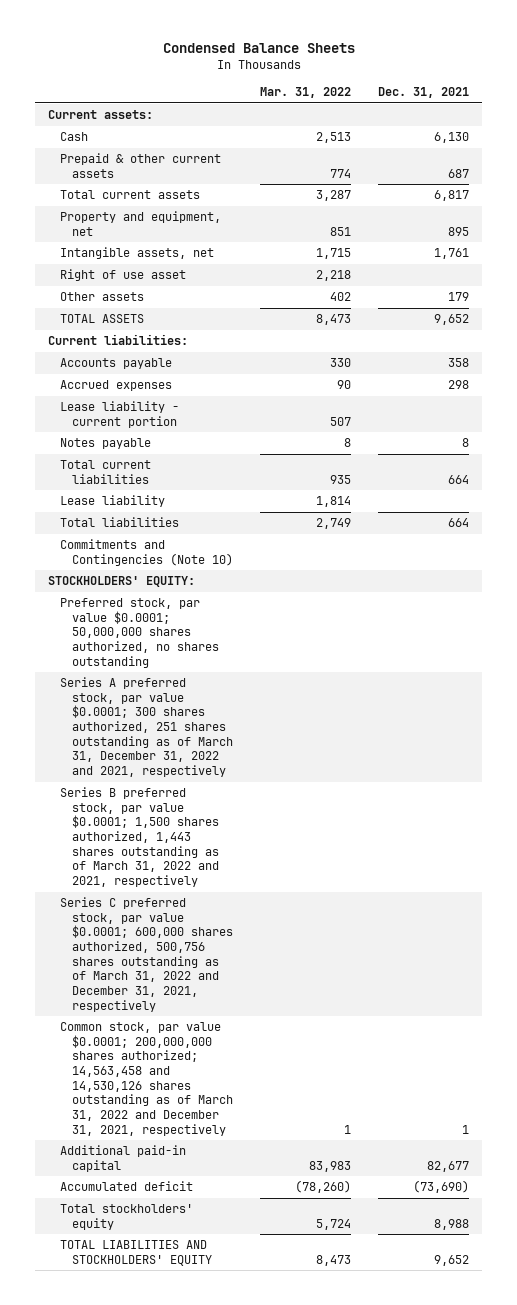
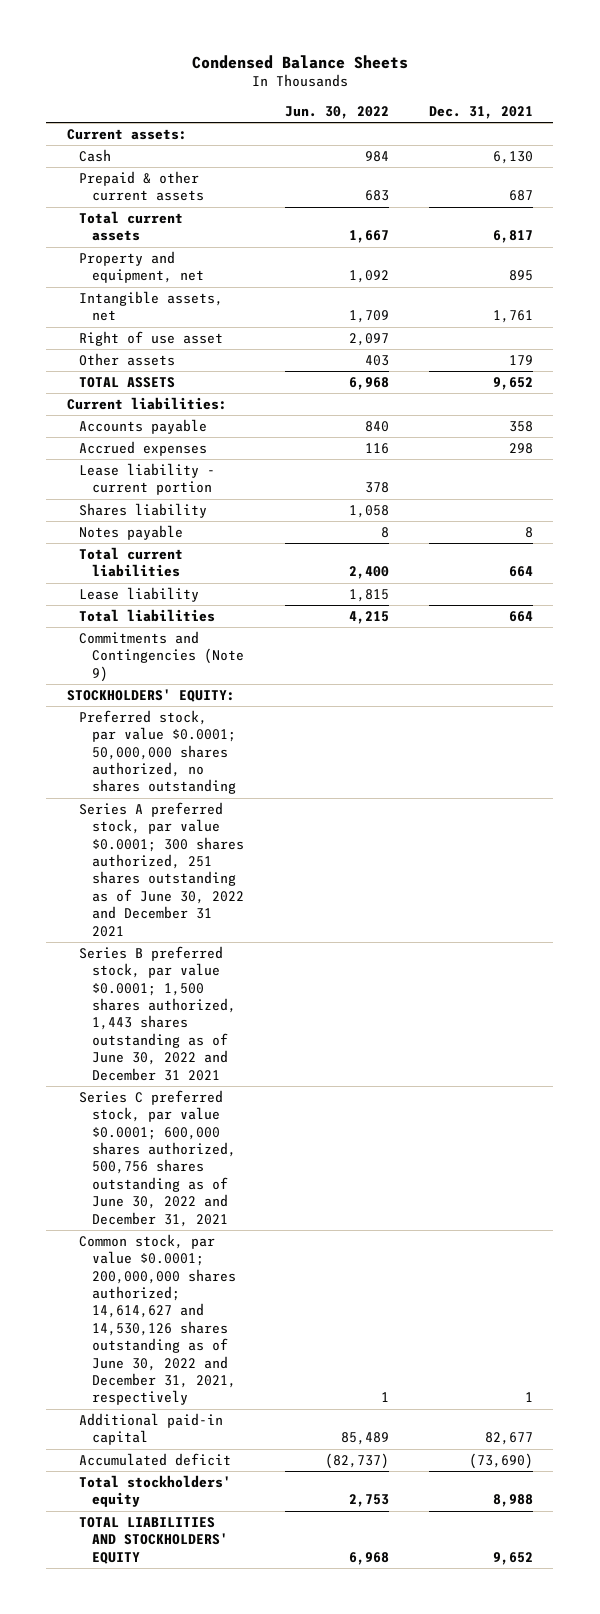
[259,87,351,99] Mar. 31, 2022 -> none
none -> [284,106,389,120] Jun. 30, 2022
none -> [79,502,208,518] Shares liability
[60,539,233,566] Commitments and Contingencies (Note 10) -> [79,630,245,682] Commitments and Contingencies (Note 9)
[60,677,233,778] Series A preferred stock, par value $0.0001; 300 shares authorized, 251 shares outstanding as of March 31, December 31, 2022 and 2021, respectively -> [79,801,245,937] Series A preferred stock, par value $0.0001; 300 shares authorized, 251 shares outstanding as of June 30, 2022 and December 31 2021
[60,787,219,888] Series B preferred stock, par value $0.0001; 1,500 shares authorized, 1,443 shares outstanding as of March 31, 2022 and 2021, respectively -> [79,945,237,1081] Series B preferred stock, par value $0.0001; 1,500 shares authorized, 1,443 shares outstanding as of June 30, 2022 and December 31 2021
[60,897,233,1012] Series C preferred stock, par value $0.0001; 600,000 shares authorized, 500,756 shares outstanding as of March 31, 2022 and December 31, 2021, respectively -> [79,1089,237,1227] Series C preferred stock, par value $0.0001; 600,000 shares authorized, 500,756 shares outstanding as of June 30, 2022 and December 31, 2021
[60,1022,233,1136] Common stock, par value $0.0001; 200,000,000 shares authorized; 14,563,458 and 14,530,126 shares outstanding as of March 31, 2022 and December 31, 2021, respectively -> [79,1233,237,1406] Common stock, par value $0.0001; 200,000,000 shares authorized; 14,614,627 and 14,530,126 shares outstanding as of June 30, 2022 and December 31, 2021, respectively

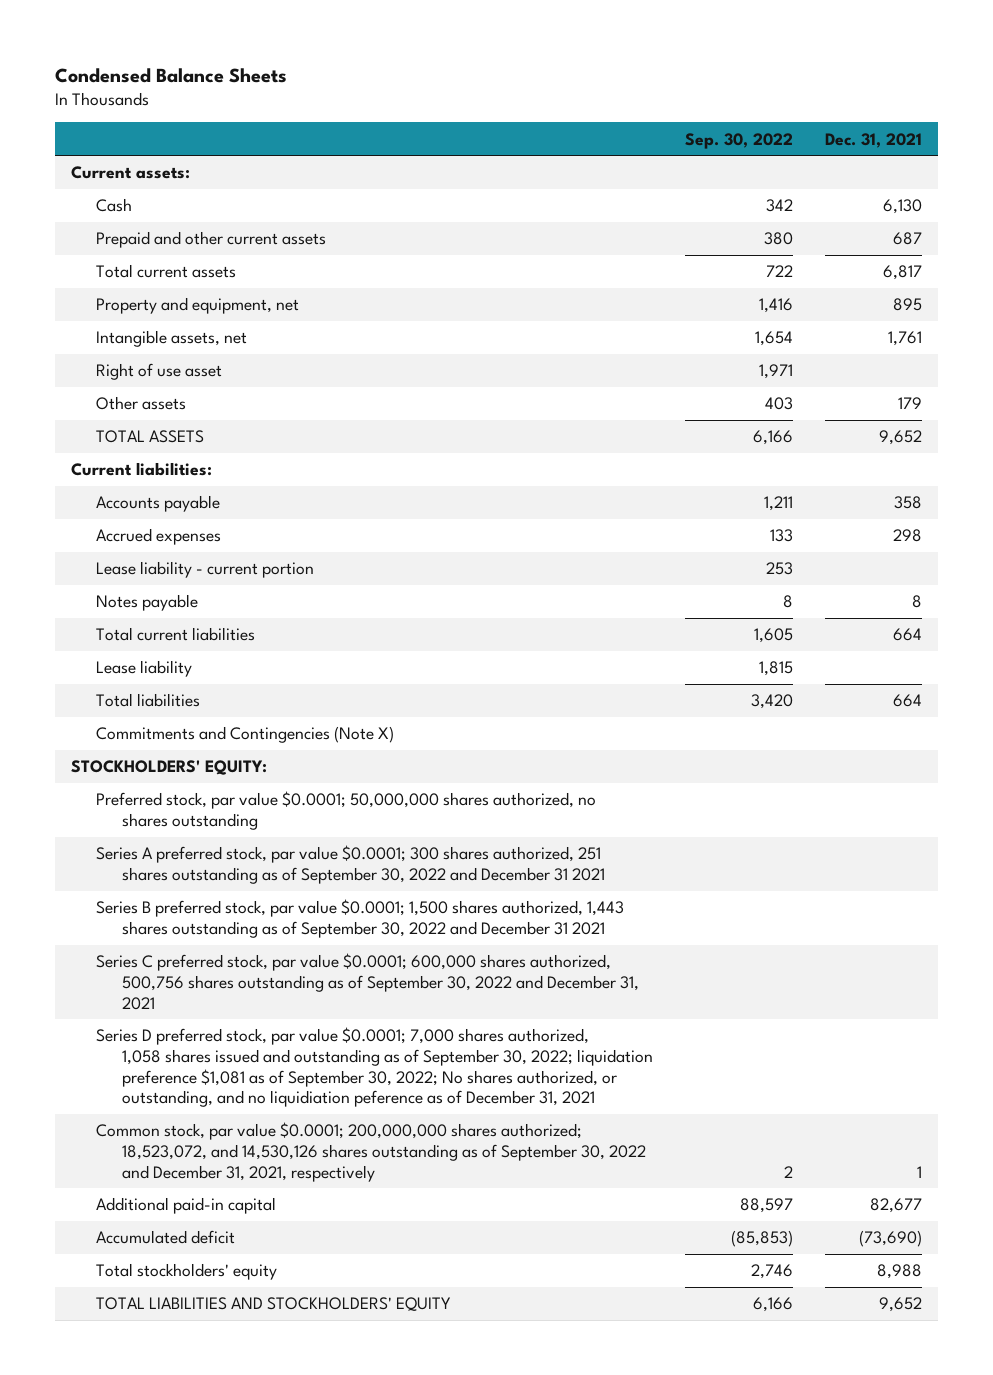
[284,106,389,120] Jun. 30, 2022 -> none
none -> [684,132,793,149] Sep. 30, 2022
[79,170,205,202] Prepaid & other current assets -> [96,231,327,249] Prepaid and other current assets
[79,502,208,518] Shares liability -> none
[79,630,245,682] Commitments and Contingencies (Note 9) -> [96,726,395,744] Commitments and Contingencies (Note X)
[79,801,245,937] Series A preferred stock, par value $0.0001; 300 shares authorized, 251 shares outstanding as of June 30, 2022 and December 31 2021 -> [96,845,605,884] Series A preferred stock, par value $0.0001; 300 shares authorized, 251 shares outstanding as of September 30, 2022 and December 31 2021
[79,945,237,1081] Series B preferred stock, par value $0.0001; 1,500 shares authorized, 1,443 shares outstanding as of June 30, 2022 and December 31 2021 -> [96,899,625,938] Series B preferred stock, par value $0.0001; 1,500 shares authorized, 1,443 shares outstanding as of September 30, 2022 and December 31 2021
[79,1089,237,1227] Series C preferred stock, par value $0.0001; 600,000 shares authorized, 500,756 shares outstanding as of June 30, 2022 and December 31, 2021 -> [96,953,639,1010] Series C preferred stock, par value $0.0001; 600,000 shares authorized, 500,756 shares outstanding as of September 30, 2022 and December 31, 2021
none -> [96,1027,653,1108] Series D preferred stock, par value $0.0001; 7,000 shares authorized, 1,058 shares issued and outstanding as of September 30, 2022; liquidation preference $1,081 as of September 30, 2022; No shares authorized, or outstanding, and no liquidiation peference as of December 31, 2021
[79,1233,237,1406] Common stock, par value $0.0001; 200,000,000 shares authorized; 14,614,627 and 14,530,126 shares outstanding as of June 30, 2022 and December 31, 2021, respectively -> [96,1122,646,1182] Common stock, par value $0.0001; 200,000,000 shares authorized; 18,523,072, and 14,530,126 shares outstanding as of September 30, 2022 and December 31, 2021, respectively

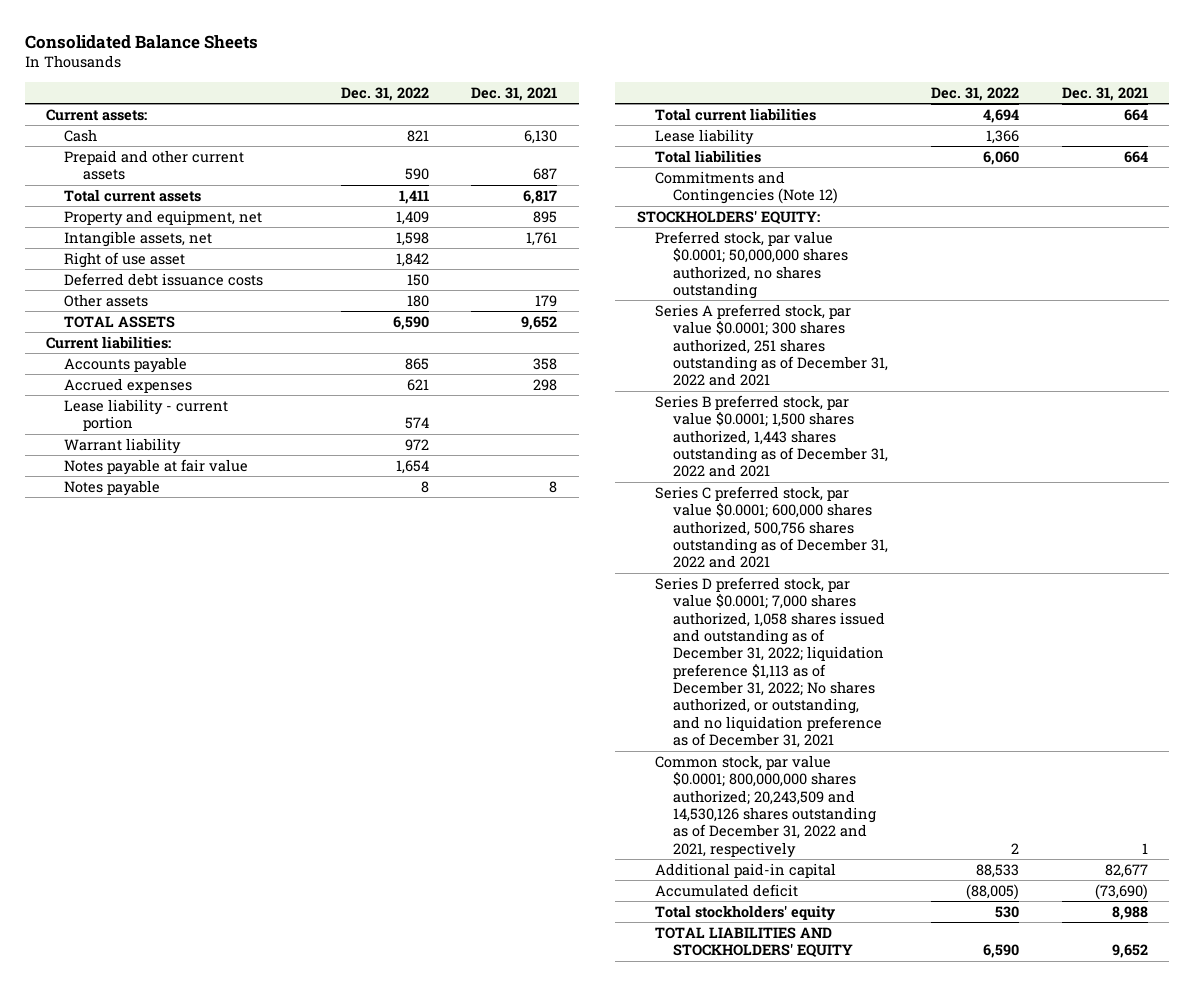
[54,67,287,83] Condensed Balance Sheets -> [24,34,258,49] Consolidated Balance Sheets
[684,132,793,149] Sep. 30, 2022 -> none
none -> [340,86,429,101] Dec. 31, 2022
none -> [64,272,264,286] Deferred debt issuance costs
none -> [64,437,182,454] Warrant liability
none -> [64,458,249,475] Notes payable at fair value
[96,726,395,744] Commitments and Contingencies (Note X) -> [655,170,839,205] Commitments and Contingencies (Note 12)
[96,845,605,884] Series A preferred stock, par value $0.0001; 300 shares authorized, 251 shares outstanding as of September 30, 2022 and December 31 2021 -> [655,303,889,387] Series A preferred stock, par value $0.0001; 300 shares authorized, 251 shares outstanding as of December 31, 2022 and 2021
[96,899,625,938] Series B preferred stock, par value $0.0001; 1,500 shares authorized, 1,443 shares outstanding as of September 30, 2022 and December 31 2021 -> [655,394,889,478] Series B preferred stock, par value $0.0001; 1,500 shares authorized, 1,443 shares outstanding as of December 31, 2022 and 2021
[96,953,639,1010] Series C preferred stock, par value $0.0001; 600,000 shares authorized, 500,756 shares outstanding as of September 30, 2022 and December 31, 2021 -> [655,485,889,569] Series C preferred stock, par value $0.0001; 600,000 shares authorized, 500,756 shares outstanding as of December 31, 2022 and 2021
[96,1027,653,1108] Series D preferred stock, par value $0.0001; 7,000 shares authorized, 1,058 shares issued and outstanding as of September 30, 2022; liquidation preference $1,081 as of September 30, 2022; No shares authorized, or outstanding, and no liquidiation peference as of December 31, 2021 -> [655,576,886,749] Series D preferred stock, par value $0.0001; 7,000 shares authorized, 1,058 shares issued and outstanding as of December 31, 2022; liquidation preference $1,113 as of December 31, 2022; No shares authorized, or outstanding, and no liquidation preference as of December 31, 2021
[96,1122,646,1182] Common stock, par value $0.0001; 200,000,000 shares authorized; 18,523,072, and 14,530,126 shares outstanding as of September 30, 2022 and December 31, 2021, respectively -> [655,754,877,858] Common stock, par value $0.0001; 800,000,000 shares authorized; 20,243,509 and 14,530,126 shares outstanding as of December 31, 2022 and 2021, respectively

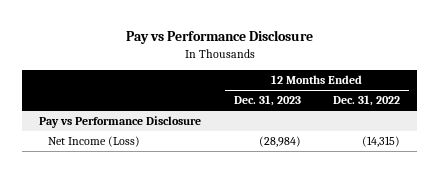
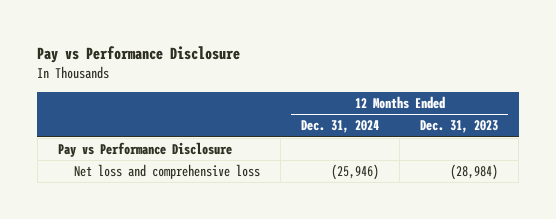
[333,95,401,107] Dec. 31, 2022 -> none
none -> [301,120,380,134] Dec. 31, 2024
[48,136,141,148] Net Income (Loss) -> [74,163,261,179] Net loss and comprehensive loss

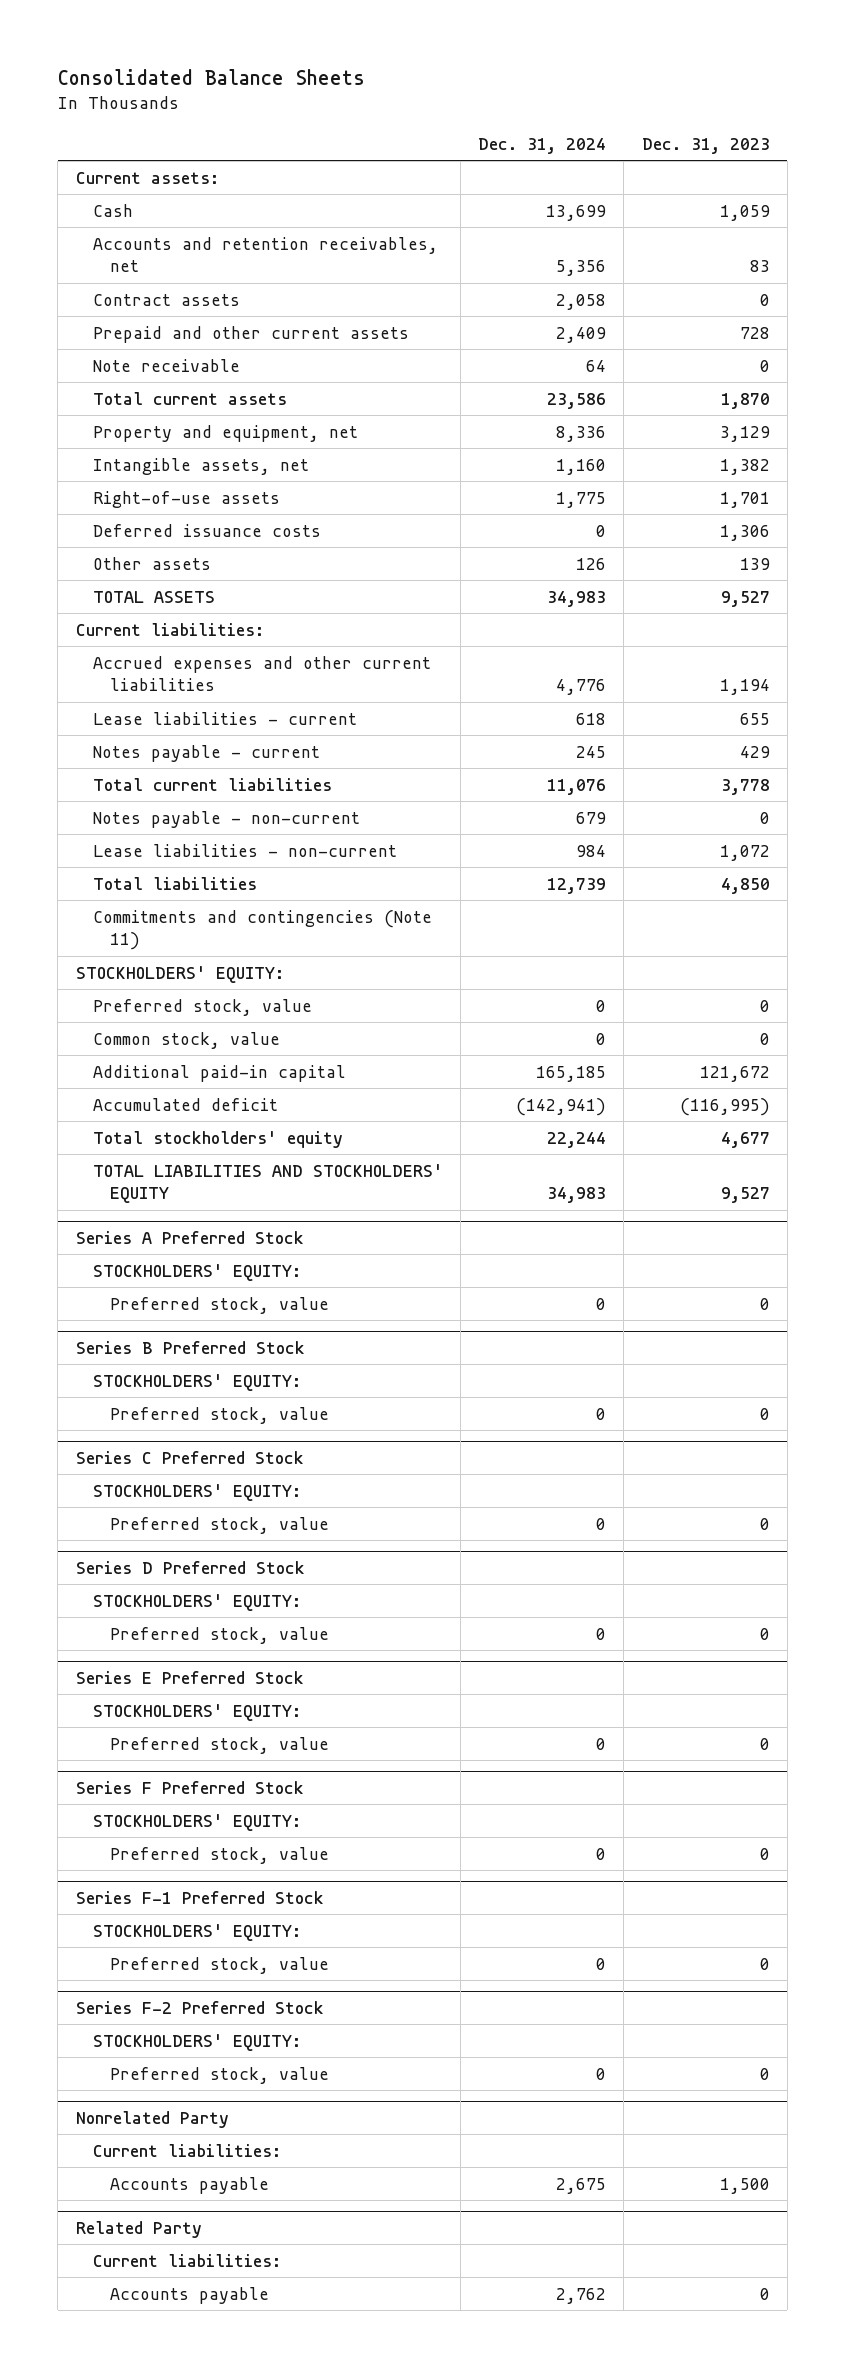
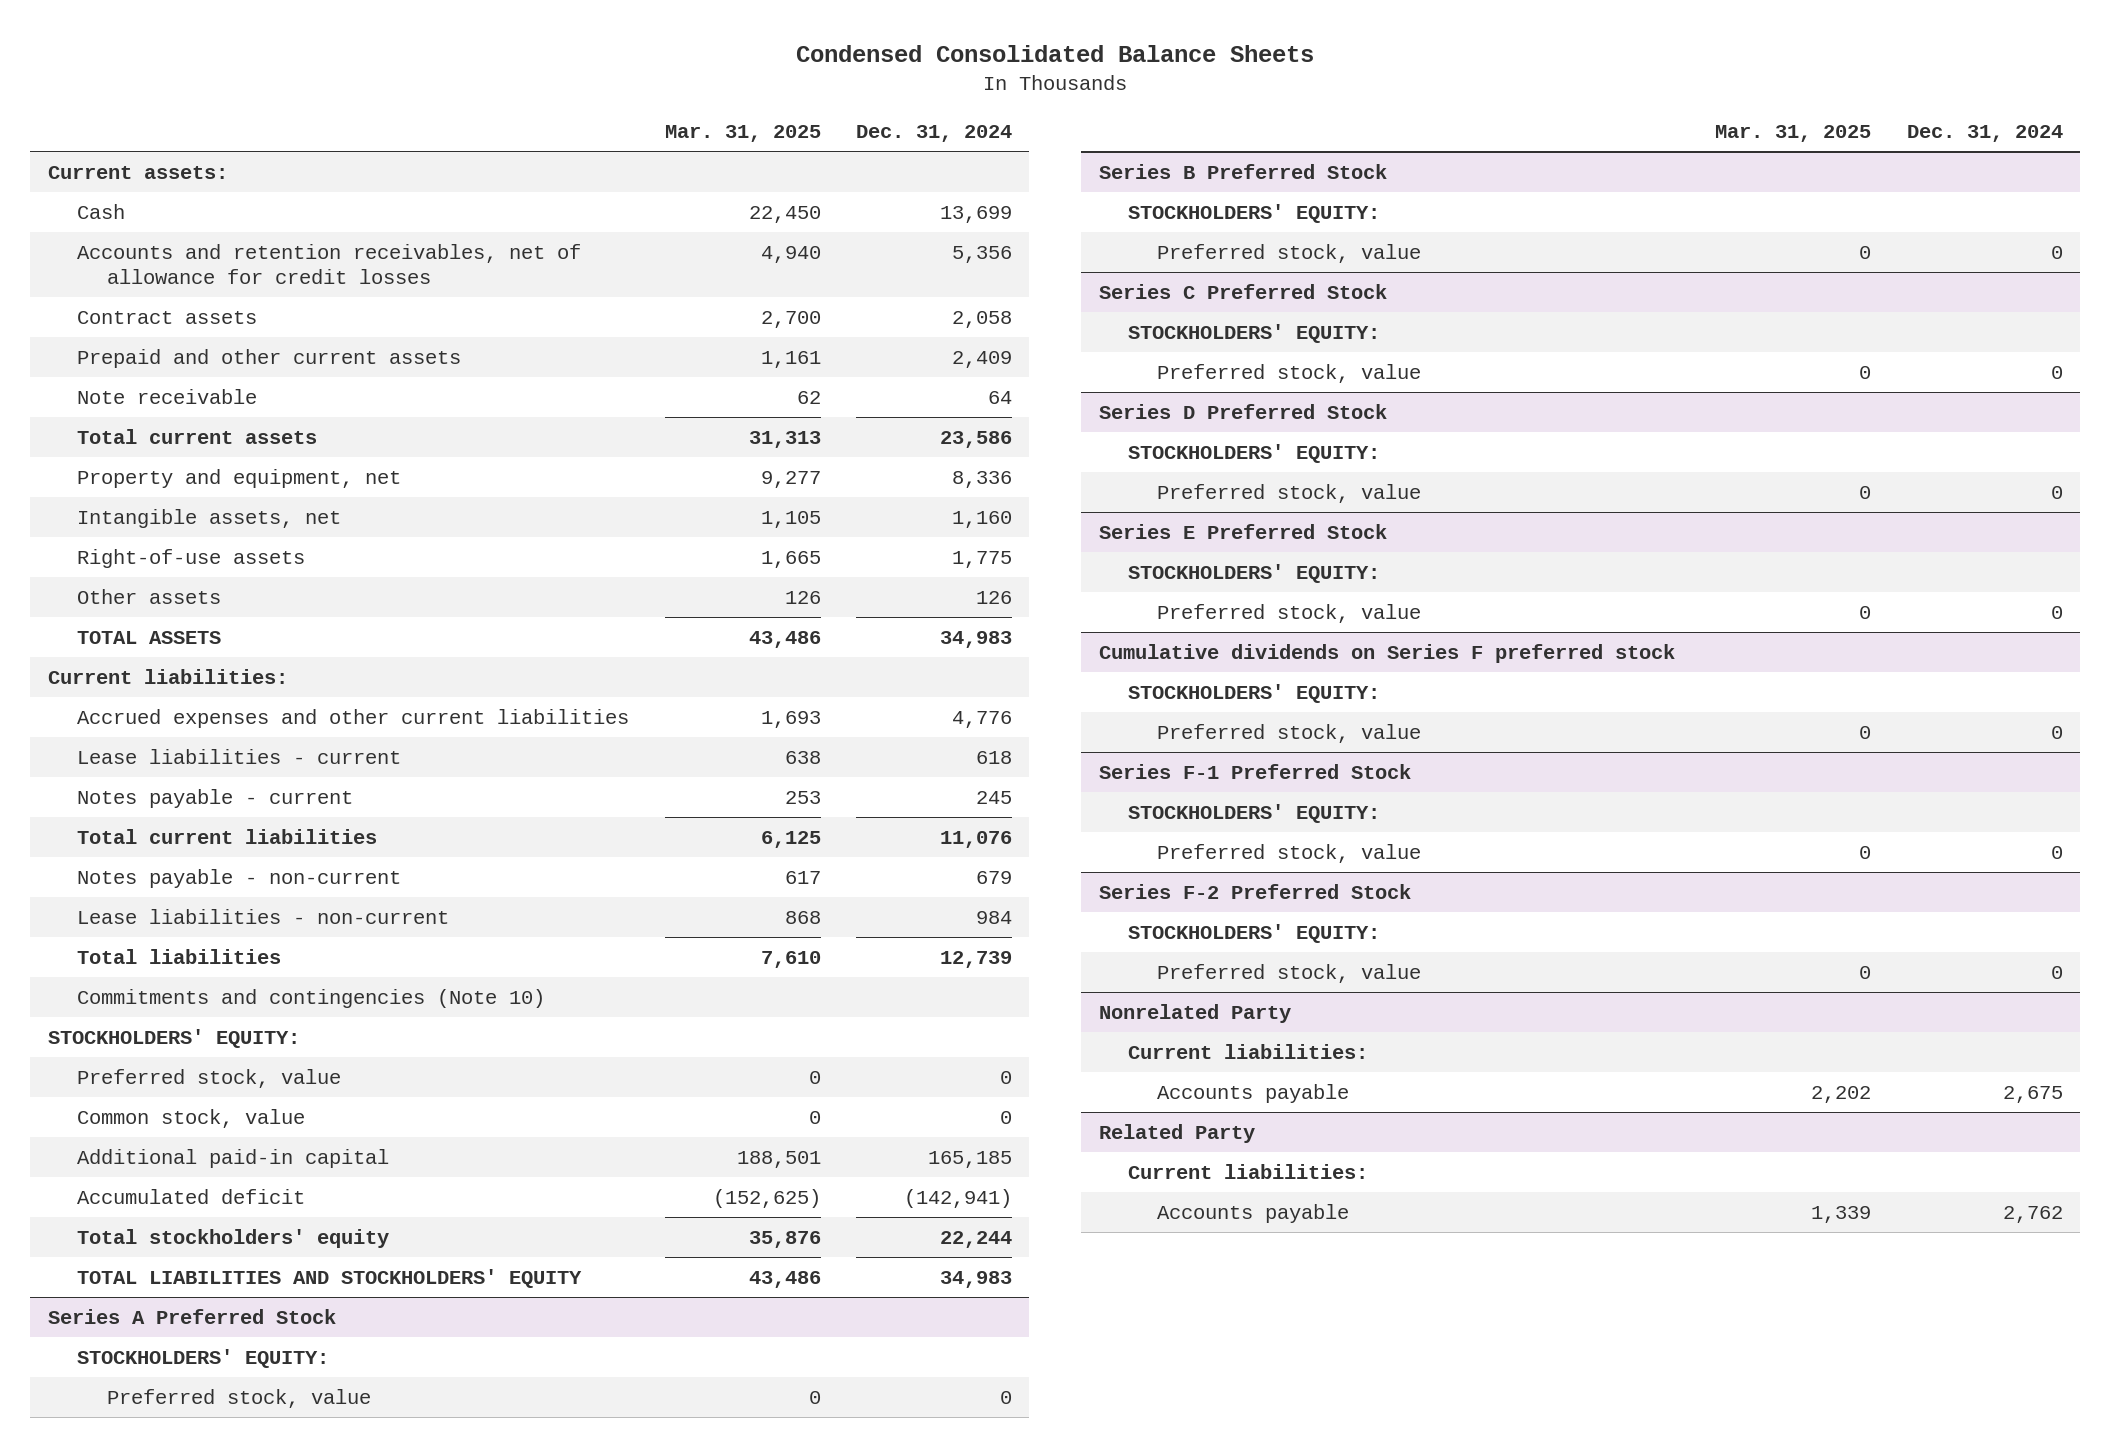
[57,69,365,86] Consolidated Balance Sheets -> [796,45,1315,63] Condensed Consolidated Balance Sheets
[641,137,770,154] Dec. 31, 2023 -> none
none -> [664,124,821,142] Mar. 31, 2025
[92,236,438,273] Accounts and retention receivables, net -> [77,243,582,284] Accounts and retention receivables, net of allowance for credit losses
[92,523,321,537] Deferred issuance costs -> none
[92,909,432,951] Commitments and contingencies (Note 11) -> [77,988,546,1008] Commitments and contingencies (Note 10)
[75,1781,304,1795] Series F Preferred Stock -> [1098,643,1675,663] Cumulative dividends on Series F preferred stock

